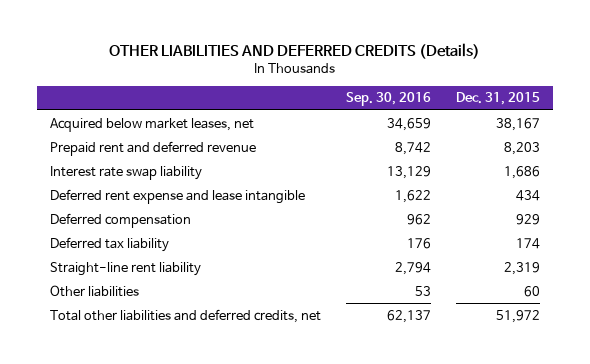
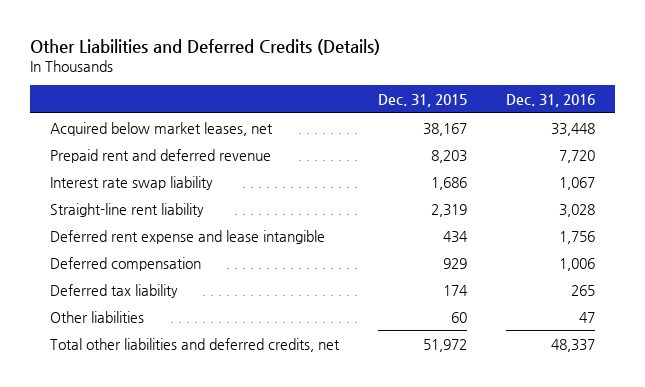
[108,43,480,60] OTHER LIABILITIES AND DEFERRED CREDITS (Details) -> [29,39,380,56] Other Liabilities and Deferred Credits (Details)
[345,92,431,107] Sep. 30, 2016 -> none
none -> [506,94,596,108] Dec. 31, 2016
[49,261,201,276] Straight-line rent liability -> [49,202,204,217] Straight-line rent liability

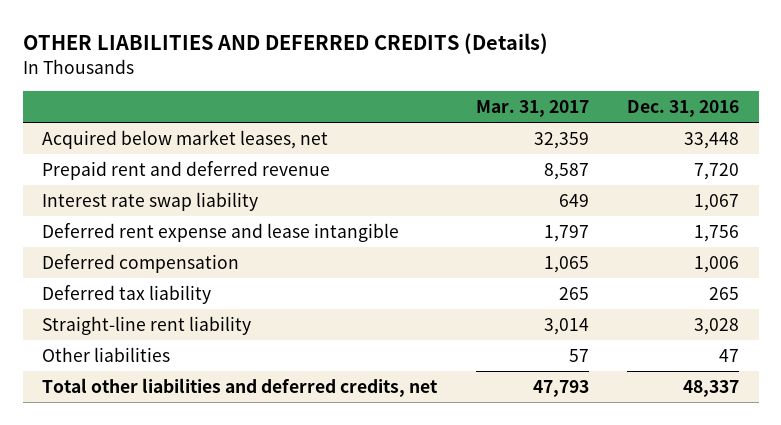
[29,39,380,56] Other Liabilities and Deferred Credits (Details) -> [22,32,548,54] OTHER LIABILITIES AND DEFERRED CREDITS (Details)
[377,94,467,108] Dec. 31, 2015 -> none
none -> [475,100,589,118] Mar. 31, 2017
[49,202,204,217] Straight-line rent liability -> [42,315,252,335] Straight-line rent liability

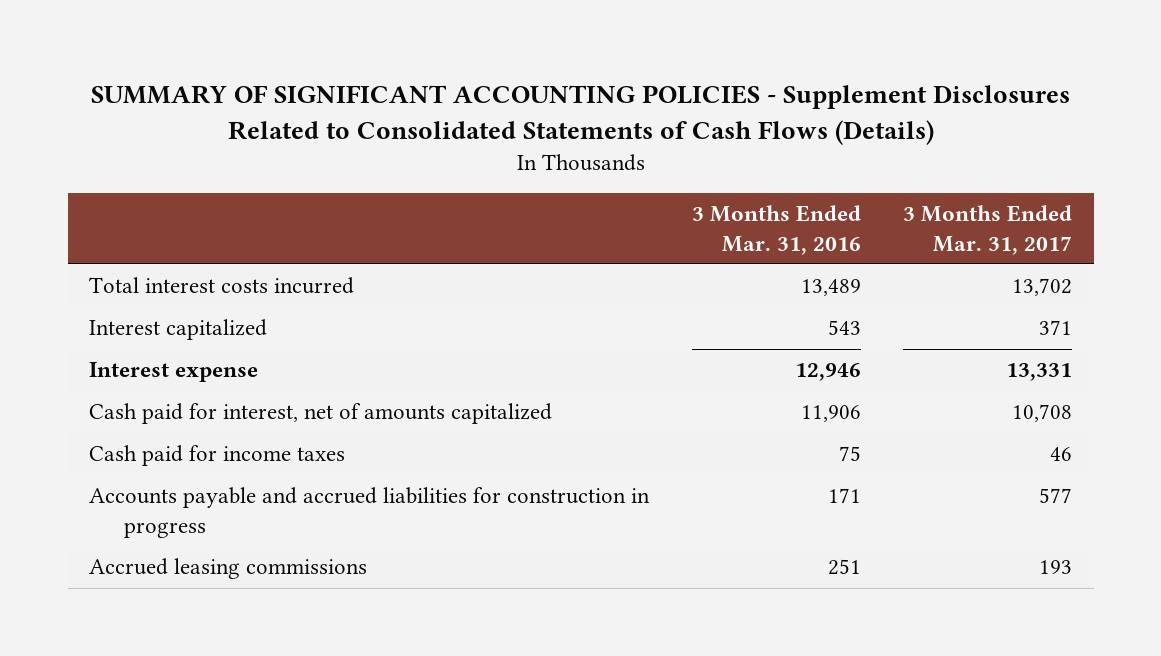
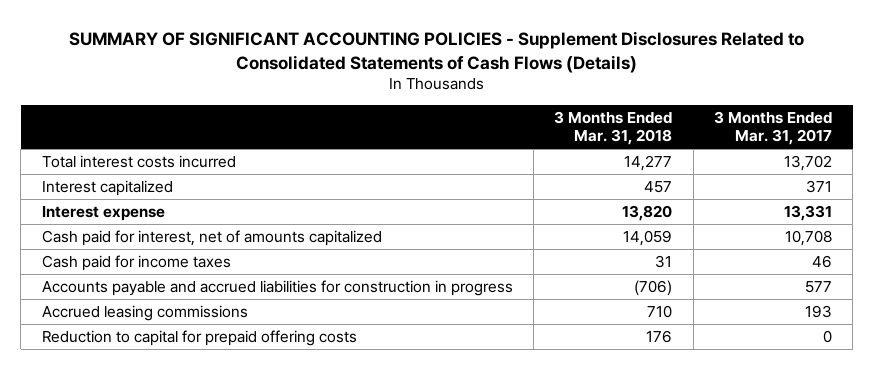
[691,204,861,255] 3 Months Ended Mar. 31, 2016 -> none
none -> [554,110,673,146] 3 Months Ended Mar. 31, 2018
none -> [41,329,357,346] Reduction to capital for prepaid offering costs

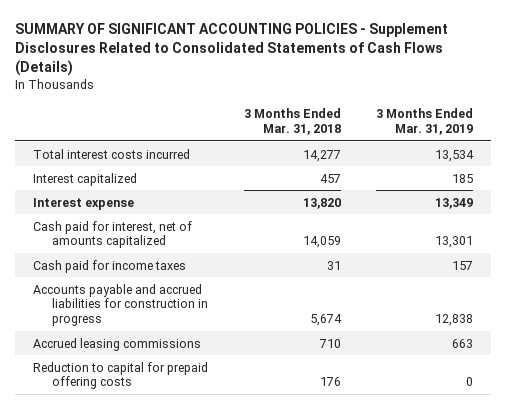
[713,110,832,146] 3 Months Ended Mar. 31, 2017 -> none
none -> [375,108,473,135] 3 Months Ended Mar. 31, 2019
[634,279,673,296] (706) -> [309,314,342,327] 5,674

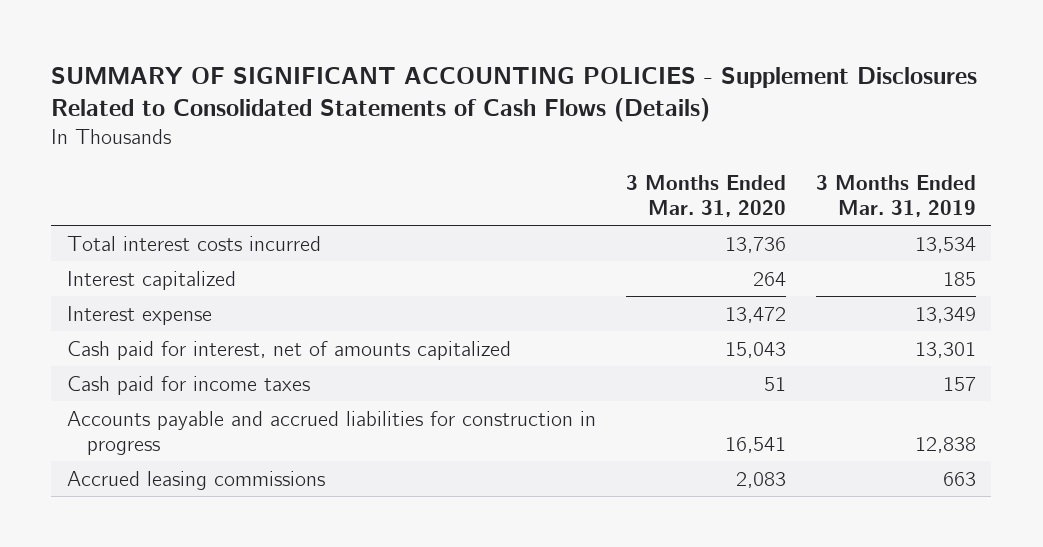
[243,108,341,135] 3 Months Ended Mar. 31, 2018 -> none
none -> [625,174,786,217] 3 Months Ended Mar. 31, 2020
[32,361,208,390] Reduction to capital for prepaid offering costs -> none

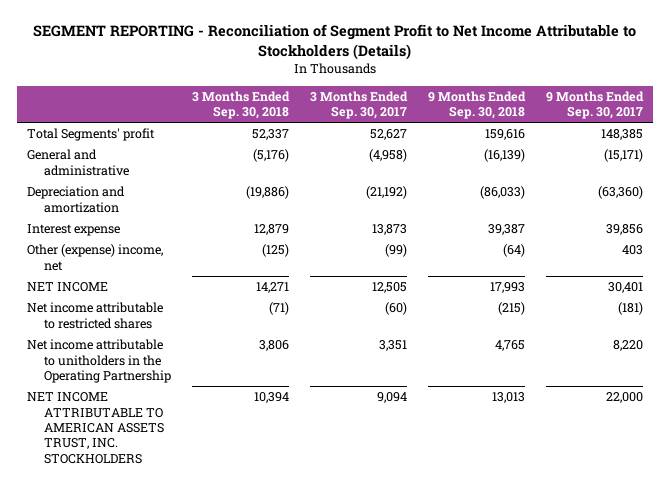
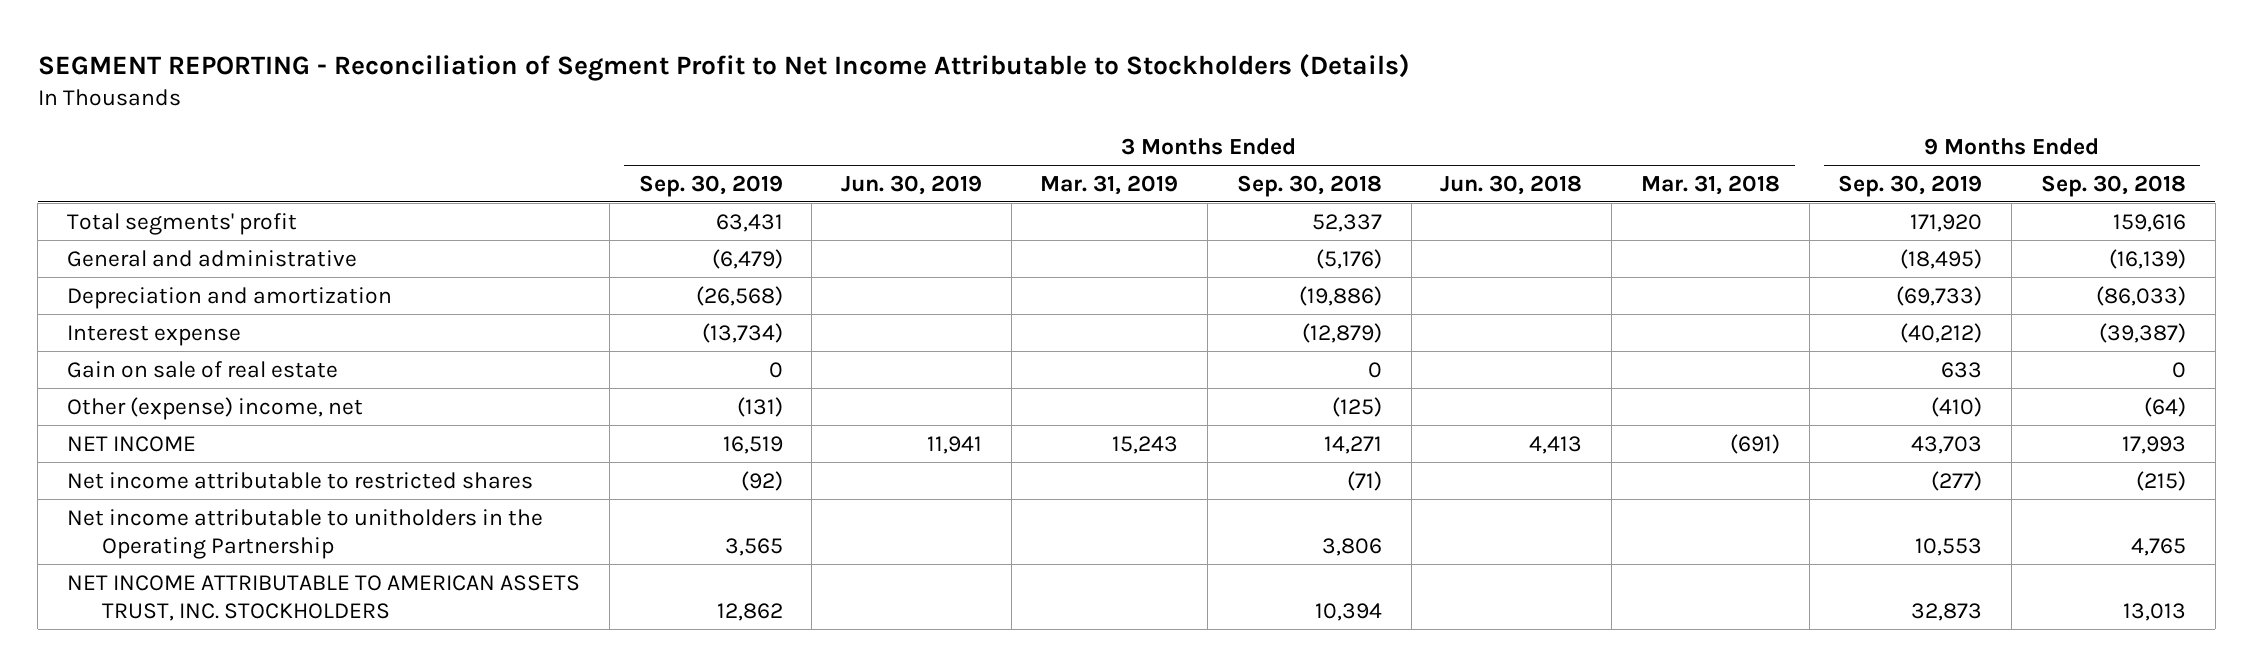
[309,90,408,120] 3 Months Ended Sep. 30, 2017 -> none
[545,90,644,120] 9 Months Ended Sep. 30, 2017 -> none
none -> [638,174,783,197] Sep. 30, 2019
none -> [841,174,983,195] Jun. 30, 2019
none -> [1040,174,1179,195] Mar. 31, 2019
none -> [1440,174,1583,195] Jun. 30, 2018
none -> [1640,174,1780,195] Mar. 31, 2018
none -> [1838,174,1983,197] Sep. 30, 2019
[27,128,156,142] Total Segments' profit -> [67,212,298,235] Total segments' profit
[253,224,289,236] 12,879 -> [1301,322,1382,343] (12,879)
[487,224,525,236] 39,387 -> [2098,322,2186,343] (39,387)
none -> [67,360,339,378] Gain on sale of real estate

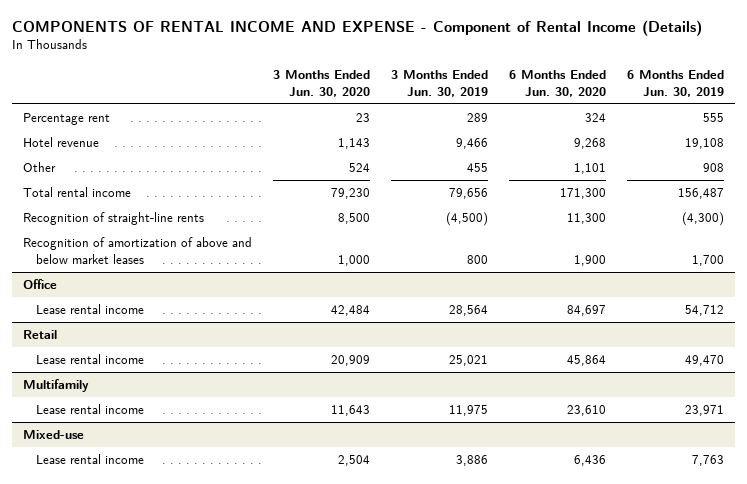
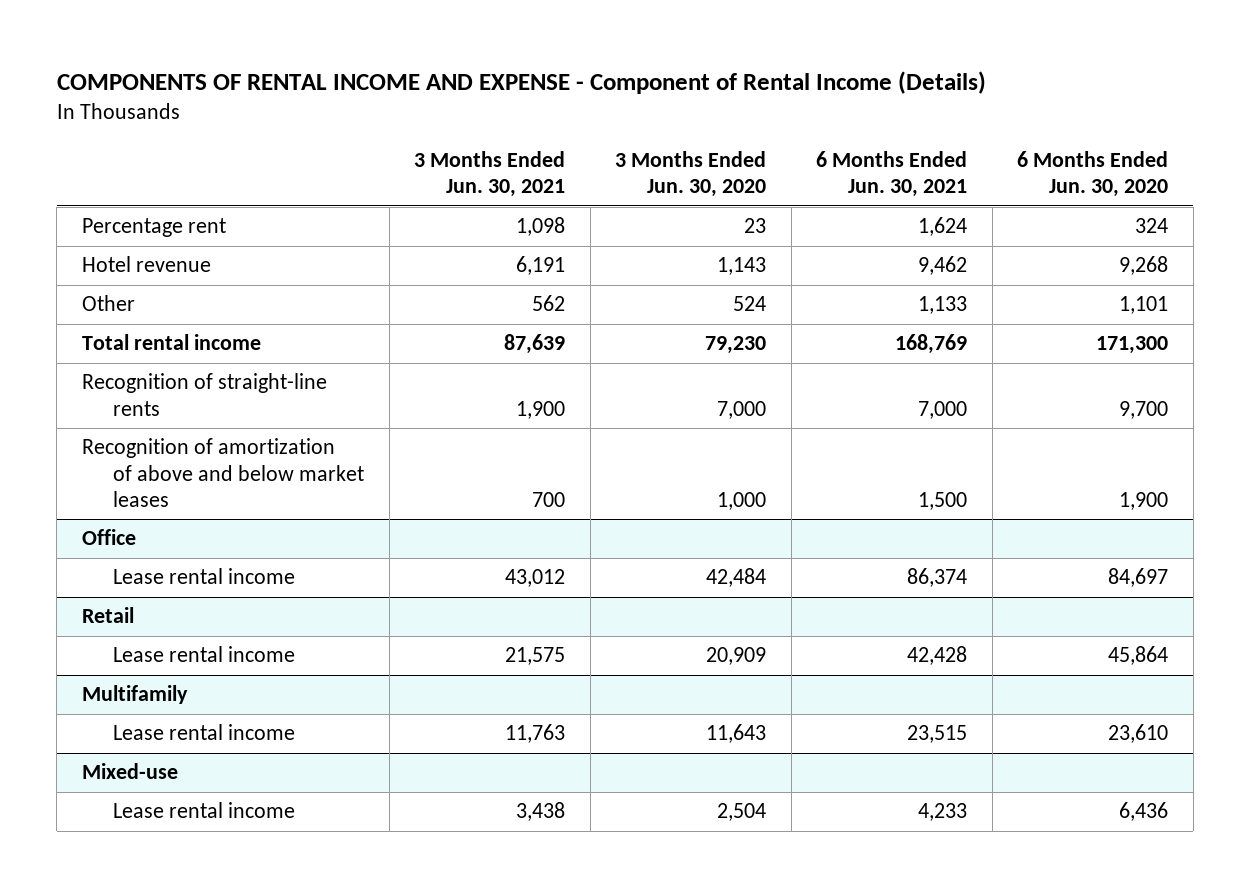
[390,70,488,97] 3 Months Ended Jun. 30, 2019 -> none
[627,70,725,97] 6 Months Ended Jun. 30, 2019 -> none
none -> [414,150,566,198] 3 Months Ended Jun. 30, 2021
none -> [816,150,968,198] 6 Months Ended Jun. 30, 2021
[337,213,370,225] 8,500 -> [717,400,767,419] 7,000
[567,213,607,225] 11,300 -> [1119,400,1169,419] 9,700

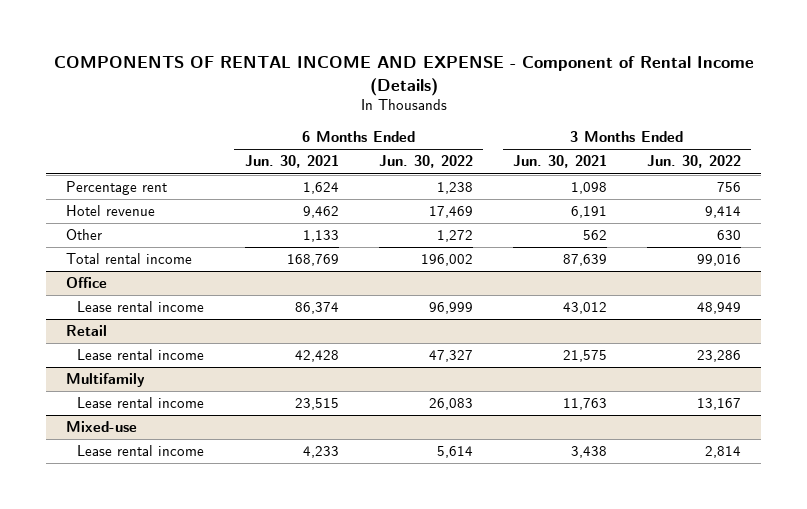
[615,150,767,198] 3 Months Ended Jun. 30, 2020 -> none
[1017,150,1169,198] 6 Months Ended Jun. 30, 2020 -> none
none -> [378,155,473,169] Jun. 30, 2022
none -> [647,155,742,169] Jun. 30, 2022
[81,373,327,416] Recognition of straight-line rents -> none
[81,438,365,507] Recognition of amortization of above and below market leases -> none

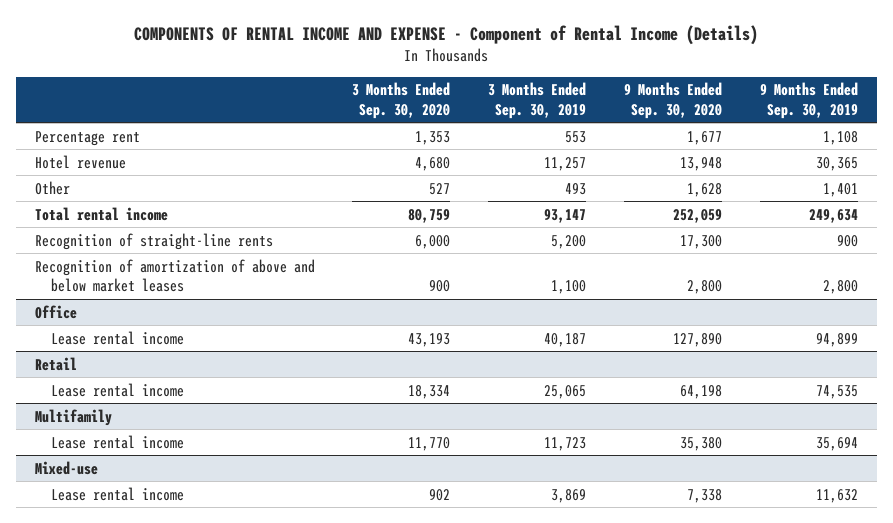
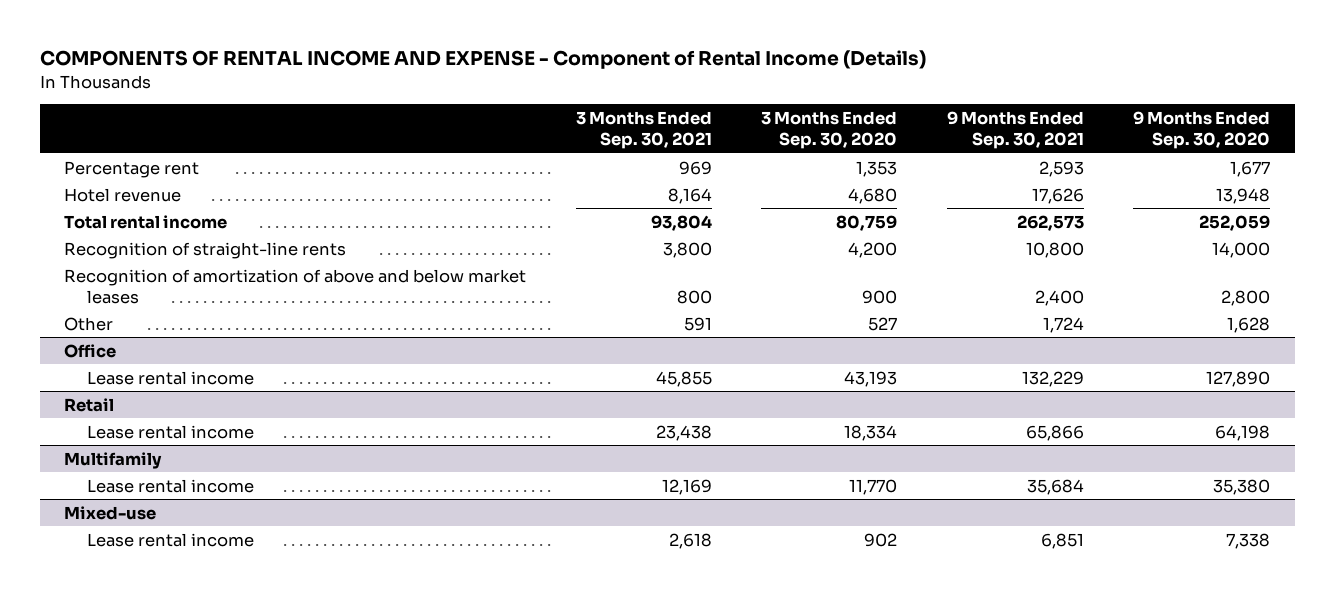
[488,82,587,119] 3 Months Ended Sep. 30, 2019 -> none
[760,82,859,119] 9 Months Ended Sep. 30, 2019 -> none
none -> [575,111,712,150] 3 Months Ended Sep. 30, 2021
none -> [946,111,1084,150] 9 Months Ended Sep. 30, 2021
[415,234,451,249] 6,000 -> [848,241,898,258] 4,200
[680,234,723,249] 17,300 -> [1212,241,1271,258] 14,000
[34,180,70,195] Other -> [64,316,114,331] Other

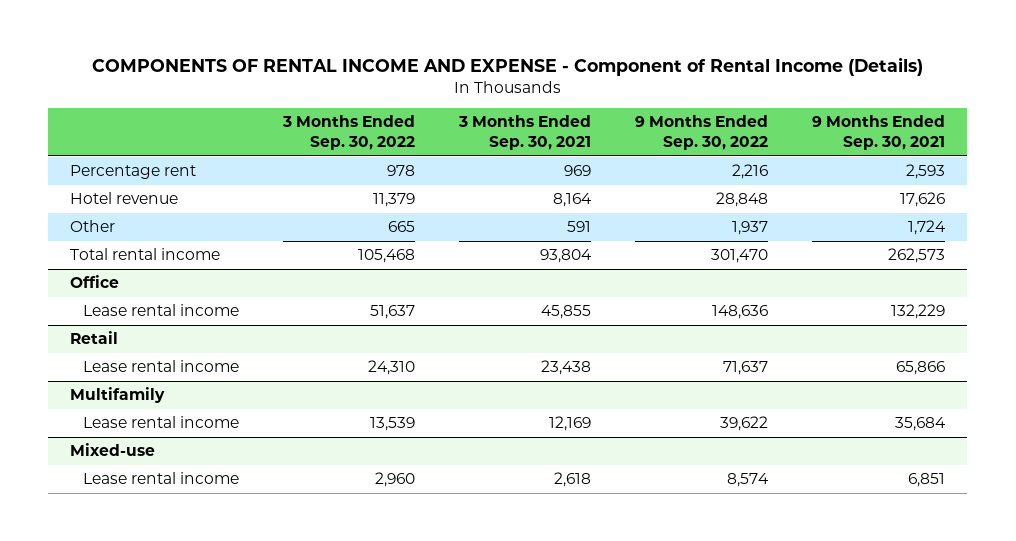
[761,111,898,150] 3 Months Ended Sep. 30, 2020 -> none
[1133,111,1271,150] 9 Months Ended Sep. 30, 2020 -> none
none -> [282,115,416,150] 3 Months Ended Sep. 30, 2022
none -> [635,115,769,150] 9 Months Ended Sep. 30, 2022
[64,241,347,259] Recognition of straight-line rents -> none
[64,268,527,304] Recognition of amortization of above and below market leases -> none
[64,214,228,229] Total rental income -> [70,248,221,261] Total rental income

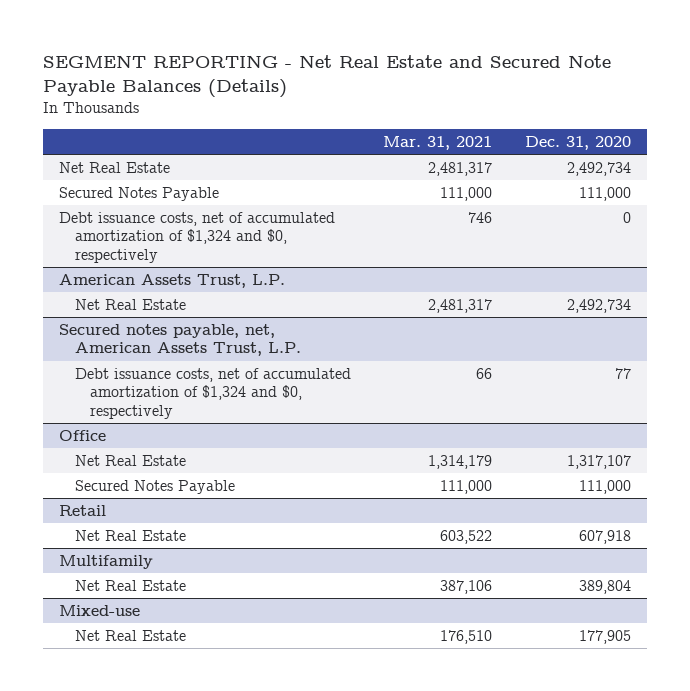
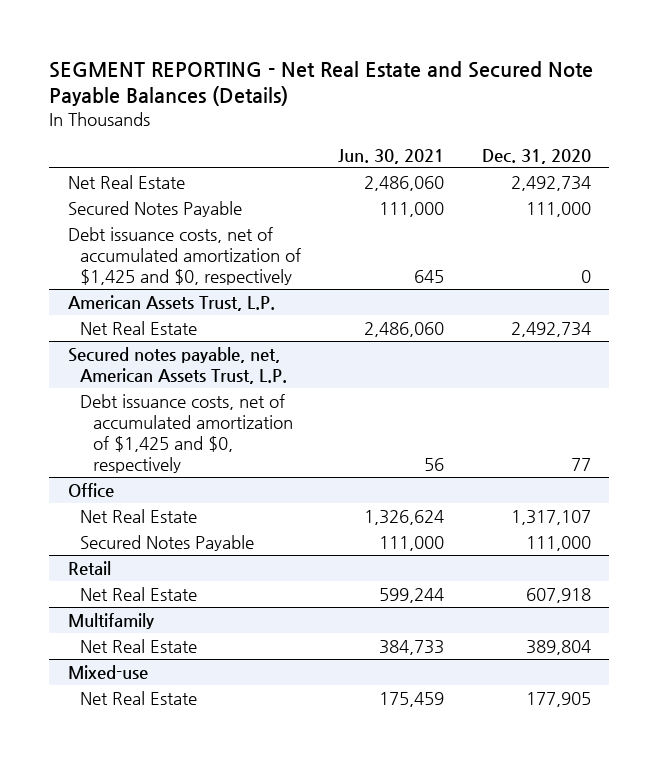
[383,135,493,150] Mar. 31, 2021 -> none
none -> [338,148,445,164] Jun. 30, 2021
[59,211,336,264] Debt issuance costs, net of accumulated amortization of $1,324 and $0, respectively -> [67,226,302,286] Debt issuance costs, net of accumulated amortization of $1,425 and $0, respectively
[74,367,351,420] Debt issuance costs, net of accumulated amortization of $1,324 and $0, respectively -> [80,393,293,474] Debt issuance costs, net of accumulated amortization of $1,425 and $0, respectively

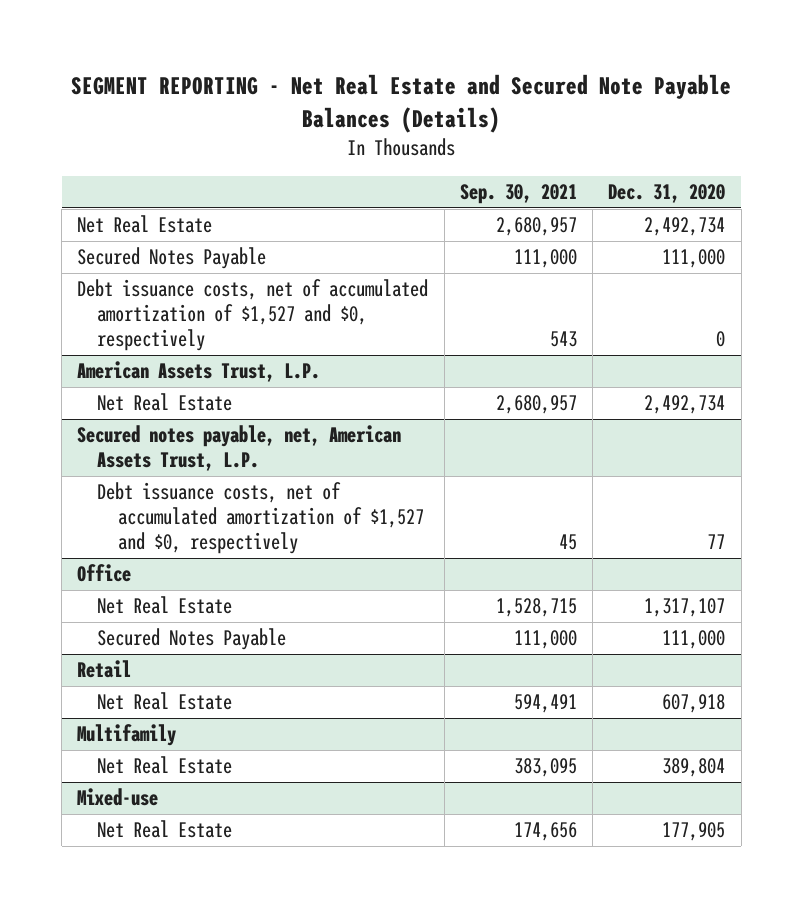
[338,148,445,164] Jun. 30, 2021 -> none
none -> [459,184,577,205] Sep. 30, 2021
[67,226,302,286] Debt issuance costs, net of accumulated amortization of $1,425 and $0, respectively -> [77,279,429,352] Debt issuance costs, net of accumulated amortization of $1,527 and $0, respectively
[80,393,293,474] Debt issuance costs, net of accumulated amortization of $1,425 and $0, respectively -> [97,482,424,555] Debt issuance costs, net of accumulated amortization of $1,527 and $0, respectively

